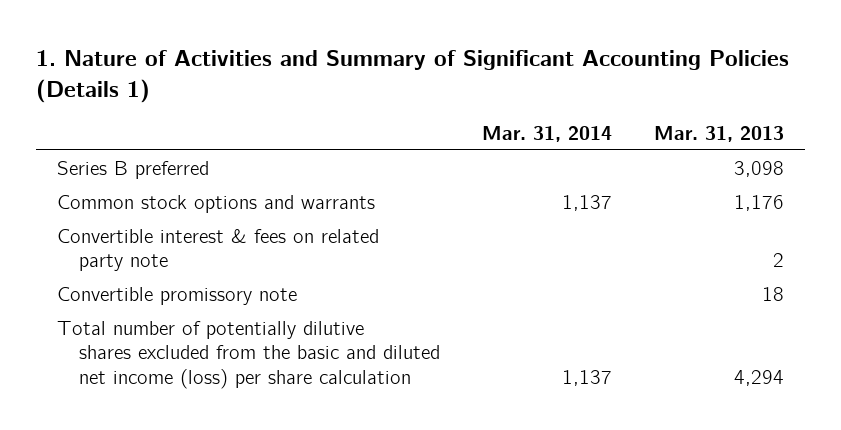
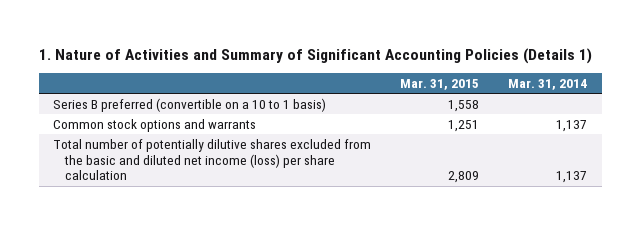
[654,125,785,142] Mar. 31, 2013 -> none
none -> [400,79,480,91] Mar. 31, 2015
[56,160,209,179] Series B preferred -> [53,97,327,112] Series B preferred (convertible on a 10 to 1 basis)
[56,228,379,272] Convertible interest & fees on related party note -> none
[56,286,297,305] Convertible promissory note -> none

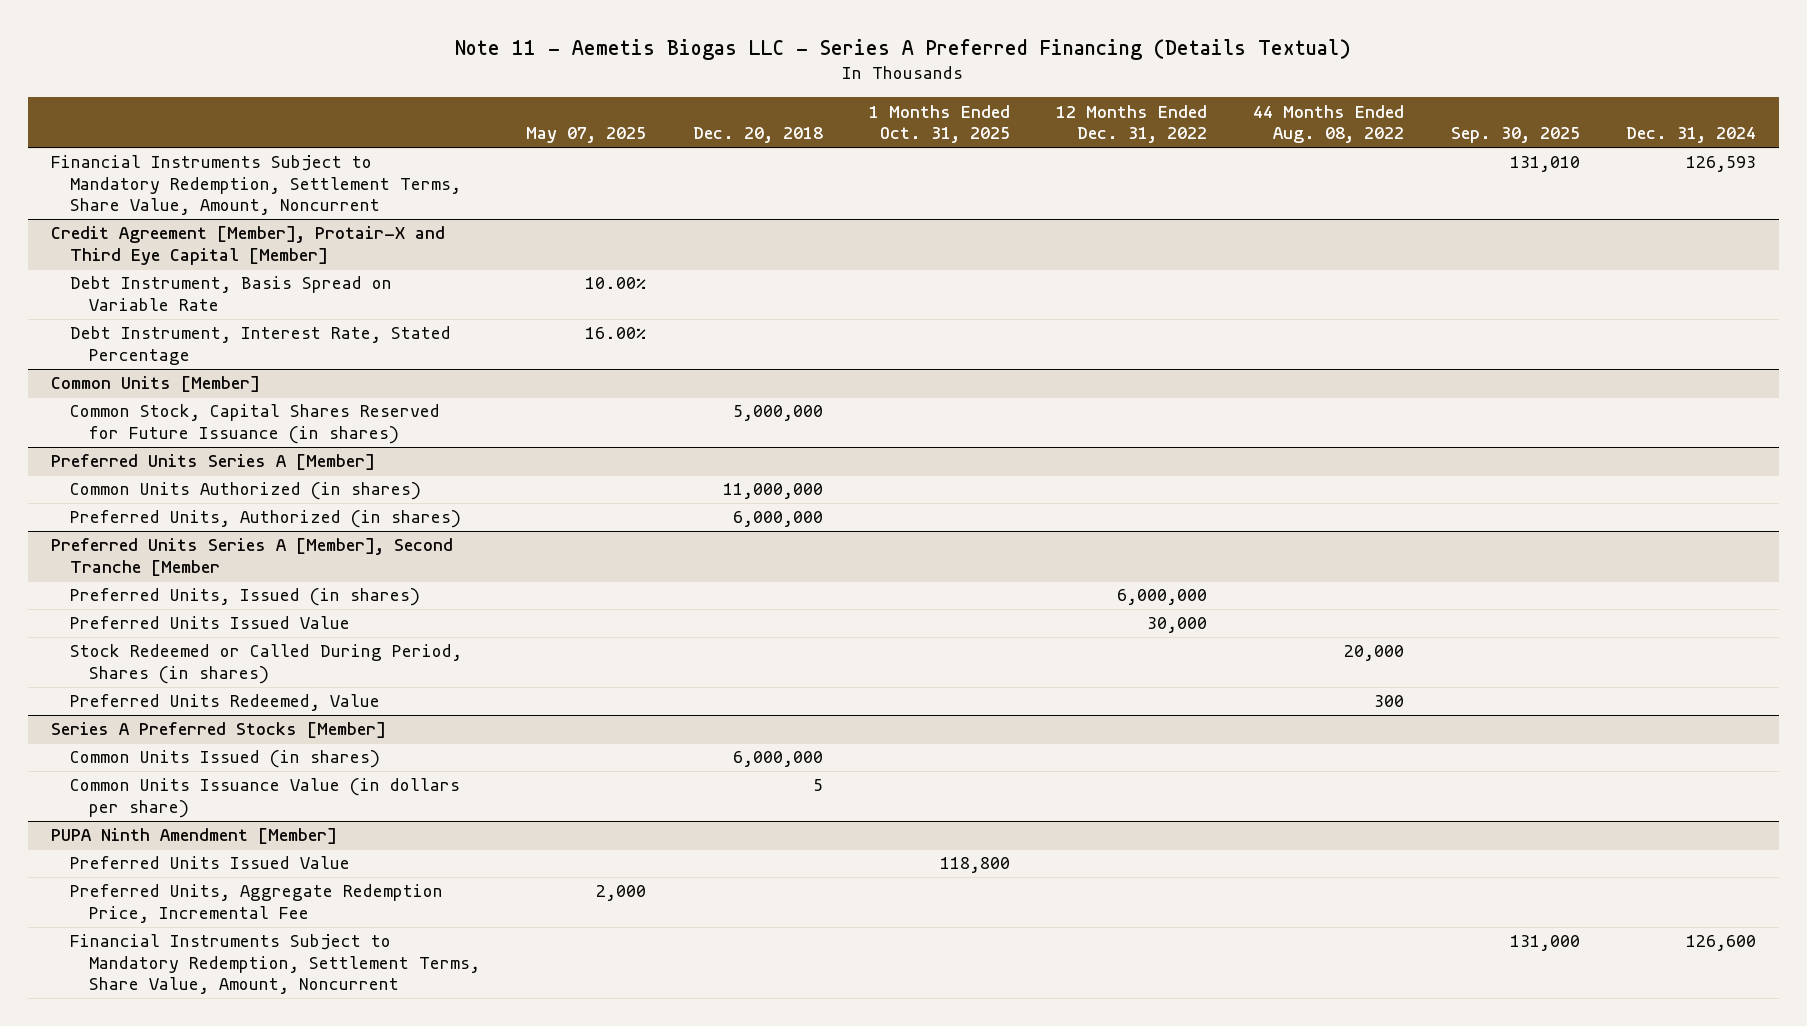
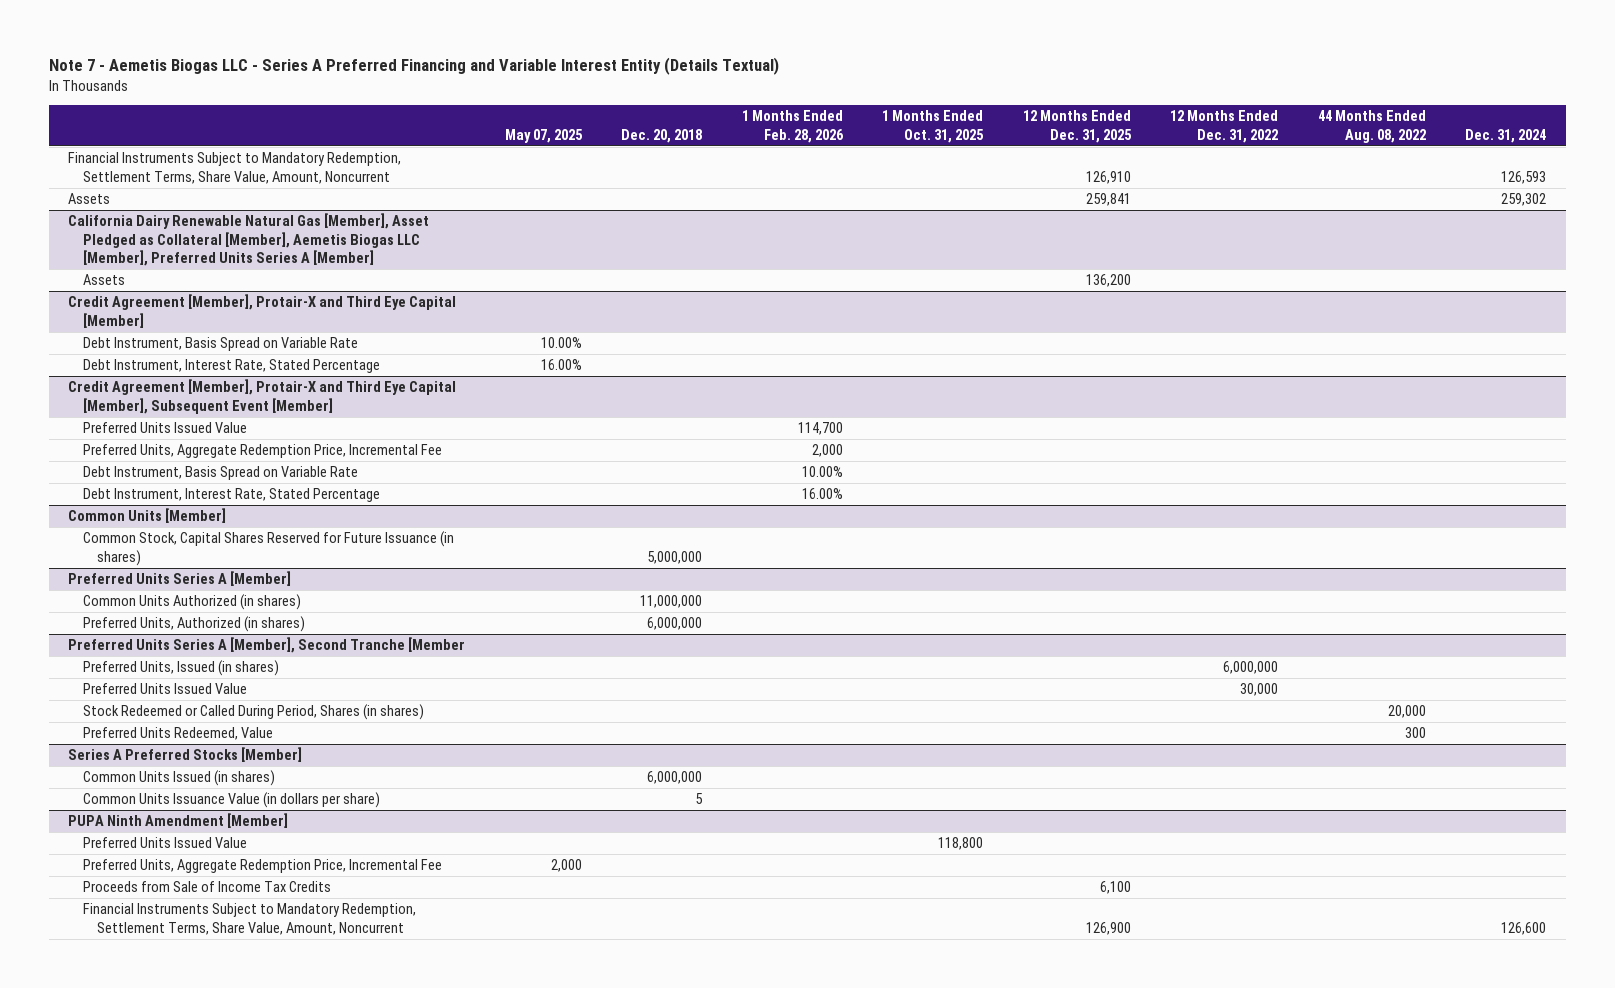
[455,39,1352,61] Note 11 - Aemetis Biogas LLC - Series A Preferred Financing (Details Textual) -> [48,57,779,76] Note 7 - Aemetis Biogas LLC - Series A Preferred Financing and Variable Interest Entity (Details Textual)
[1450,127,1580,144] Sep. 30, 2025 -> none
none -> [741,110,844,143] 1 Months Ended Feb. 28, 2026
none -> [1022,110,1132,143] 12 Months Ended Dec. 31, 2025
none -> [68,193,111,205] Assets
none -> [68,213,430,266] California Dairy Renewable Natural Gas [Member], Asset Pledged as Collateral [Member], Aemetis Biogas LLC [Member], Preferred Units Series A [Member]
none -> [82,274,125,286] Assets
none -> [68,379,457,414] Credit Agreement [Member], Protair-X and Third Eye Capital [Member], Subsequent Event [Member]
none -> [82,422,247,434] Preferred Units Issued Value
none -> [82,444,442,459] Preferred Units, Aggregate Redemption Price, Incremental Fee
none -> [82,466,358,481] Debt Instrument, Basis Spread on Variable Rate
none -> [82,488,380,503] Debt Instrument, Interest Rate, Stated Percentage
none -> [82,881,331,893] Proceeds from Sale of Income Tax Credits

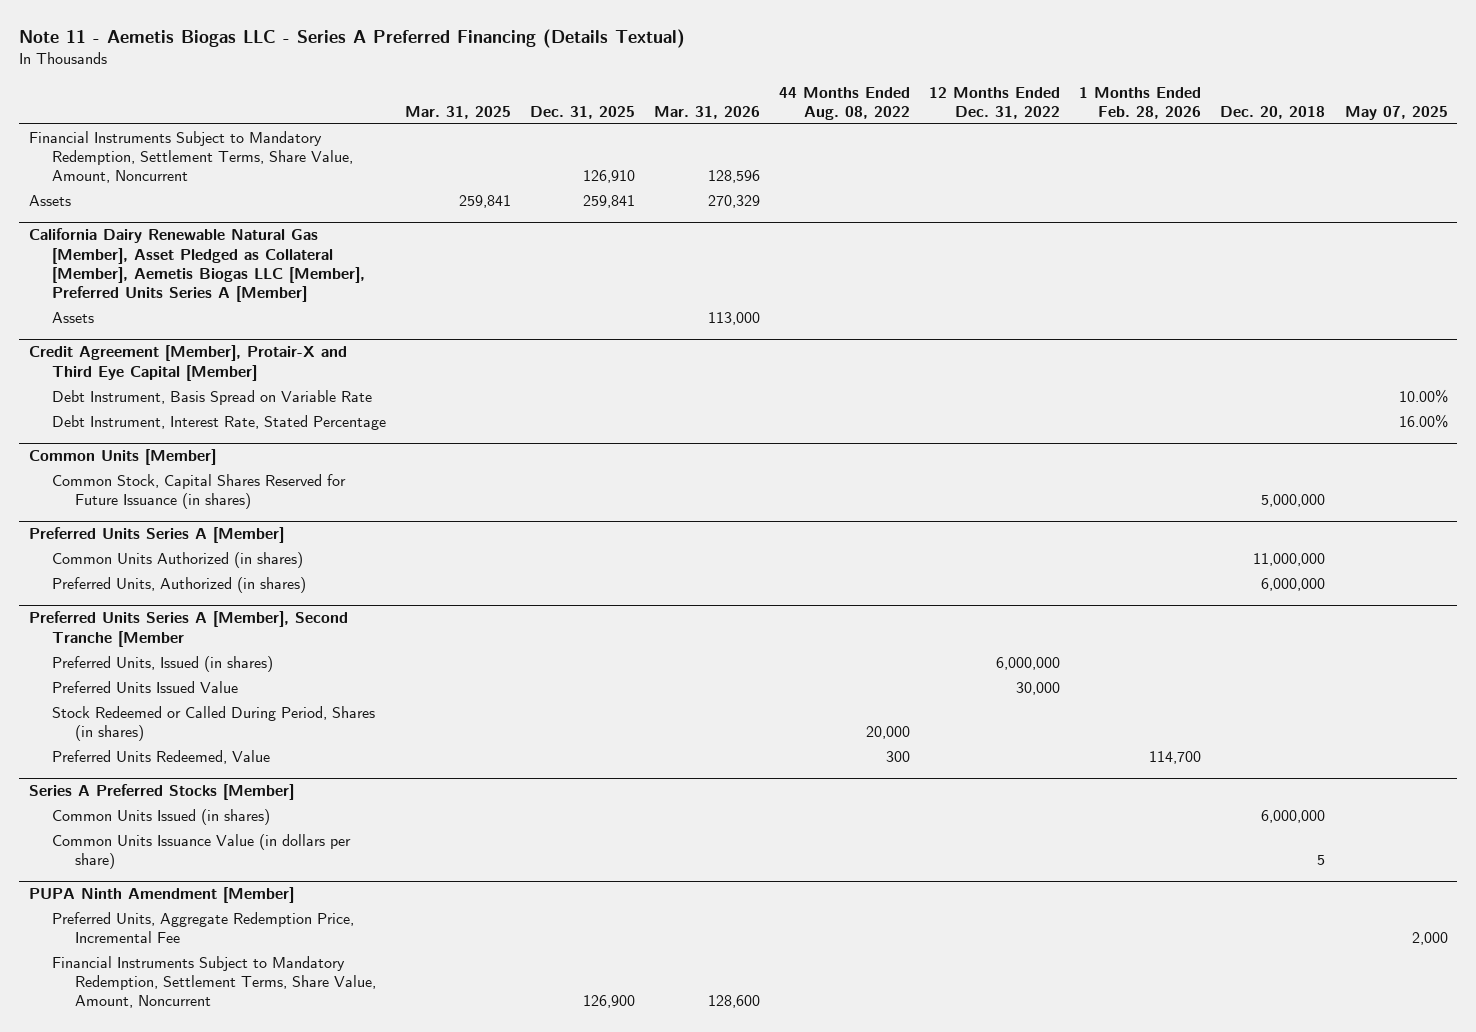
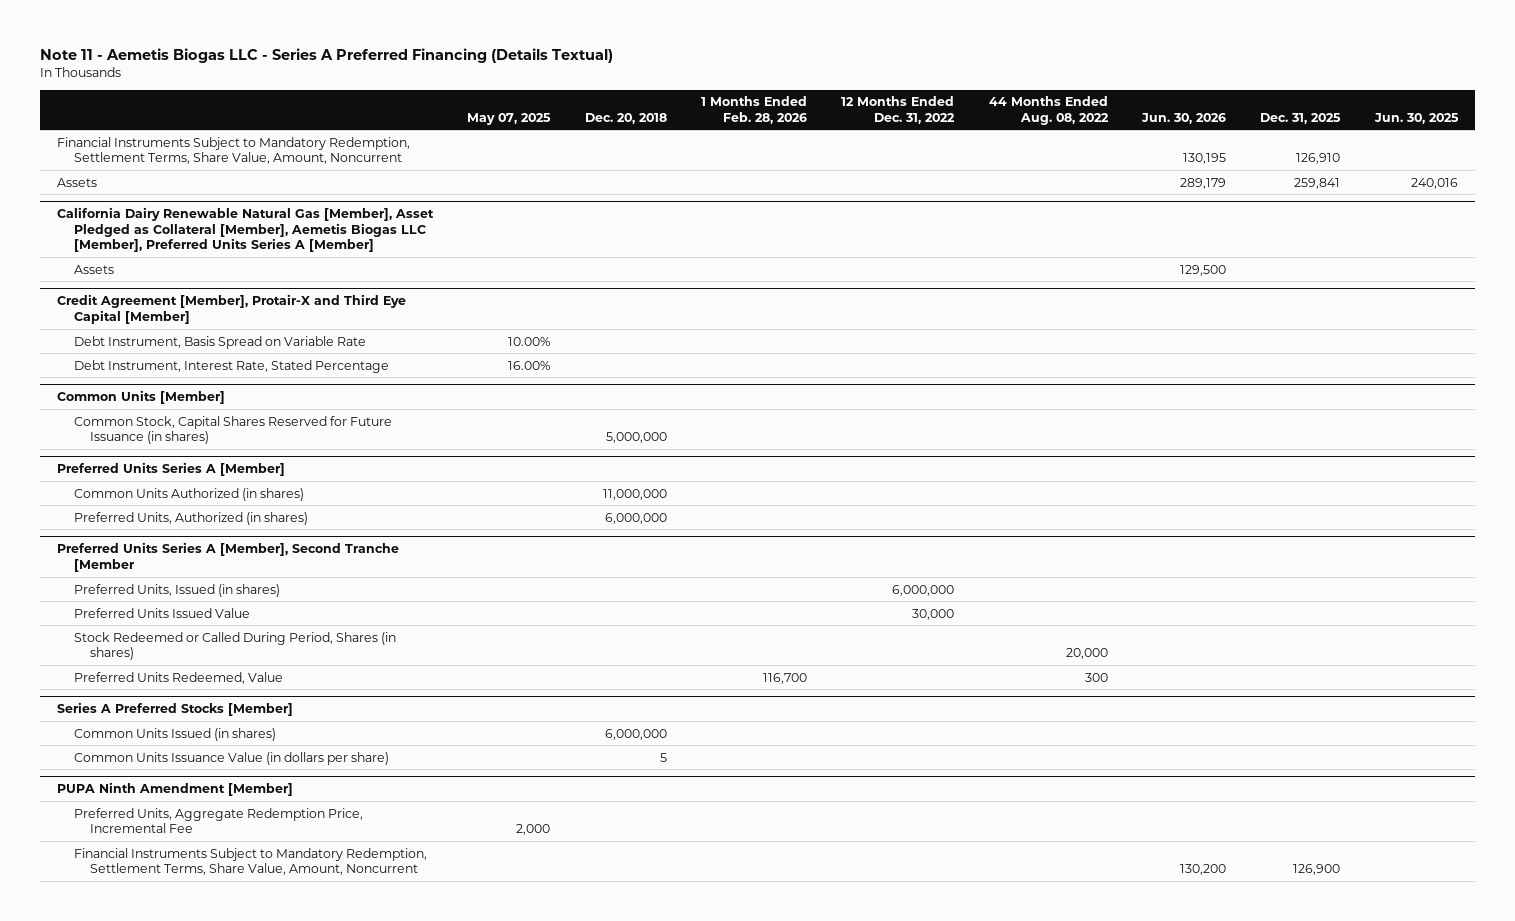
[404,106,511,120] Mar. 31, 2025 -> none
[654,106,761,120] Mar. 31, 2026 -> none
none -> [1141,112,1227,124] Jun. 30, 2026
none -> [1373,112,1459,124] Jun. 30, 2025
[1149,750,1202,764] 114,700 -> [763,672,808,684] 116,700

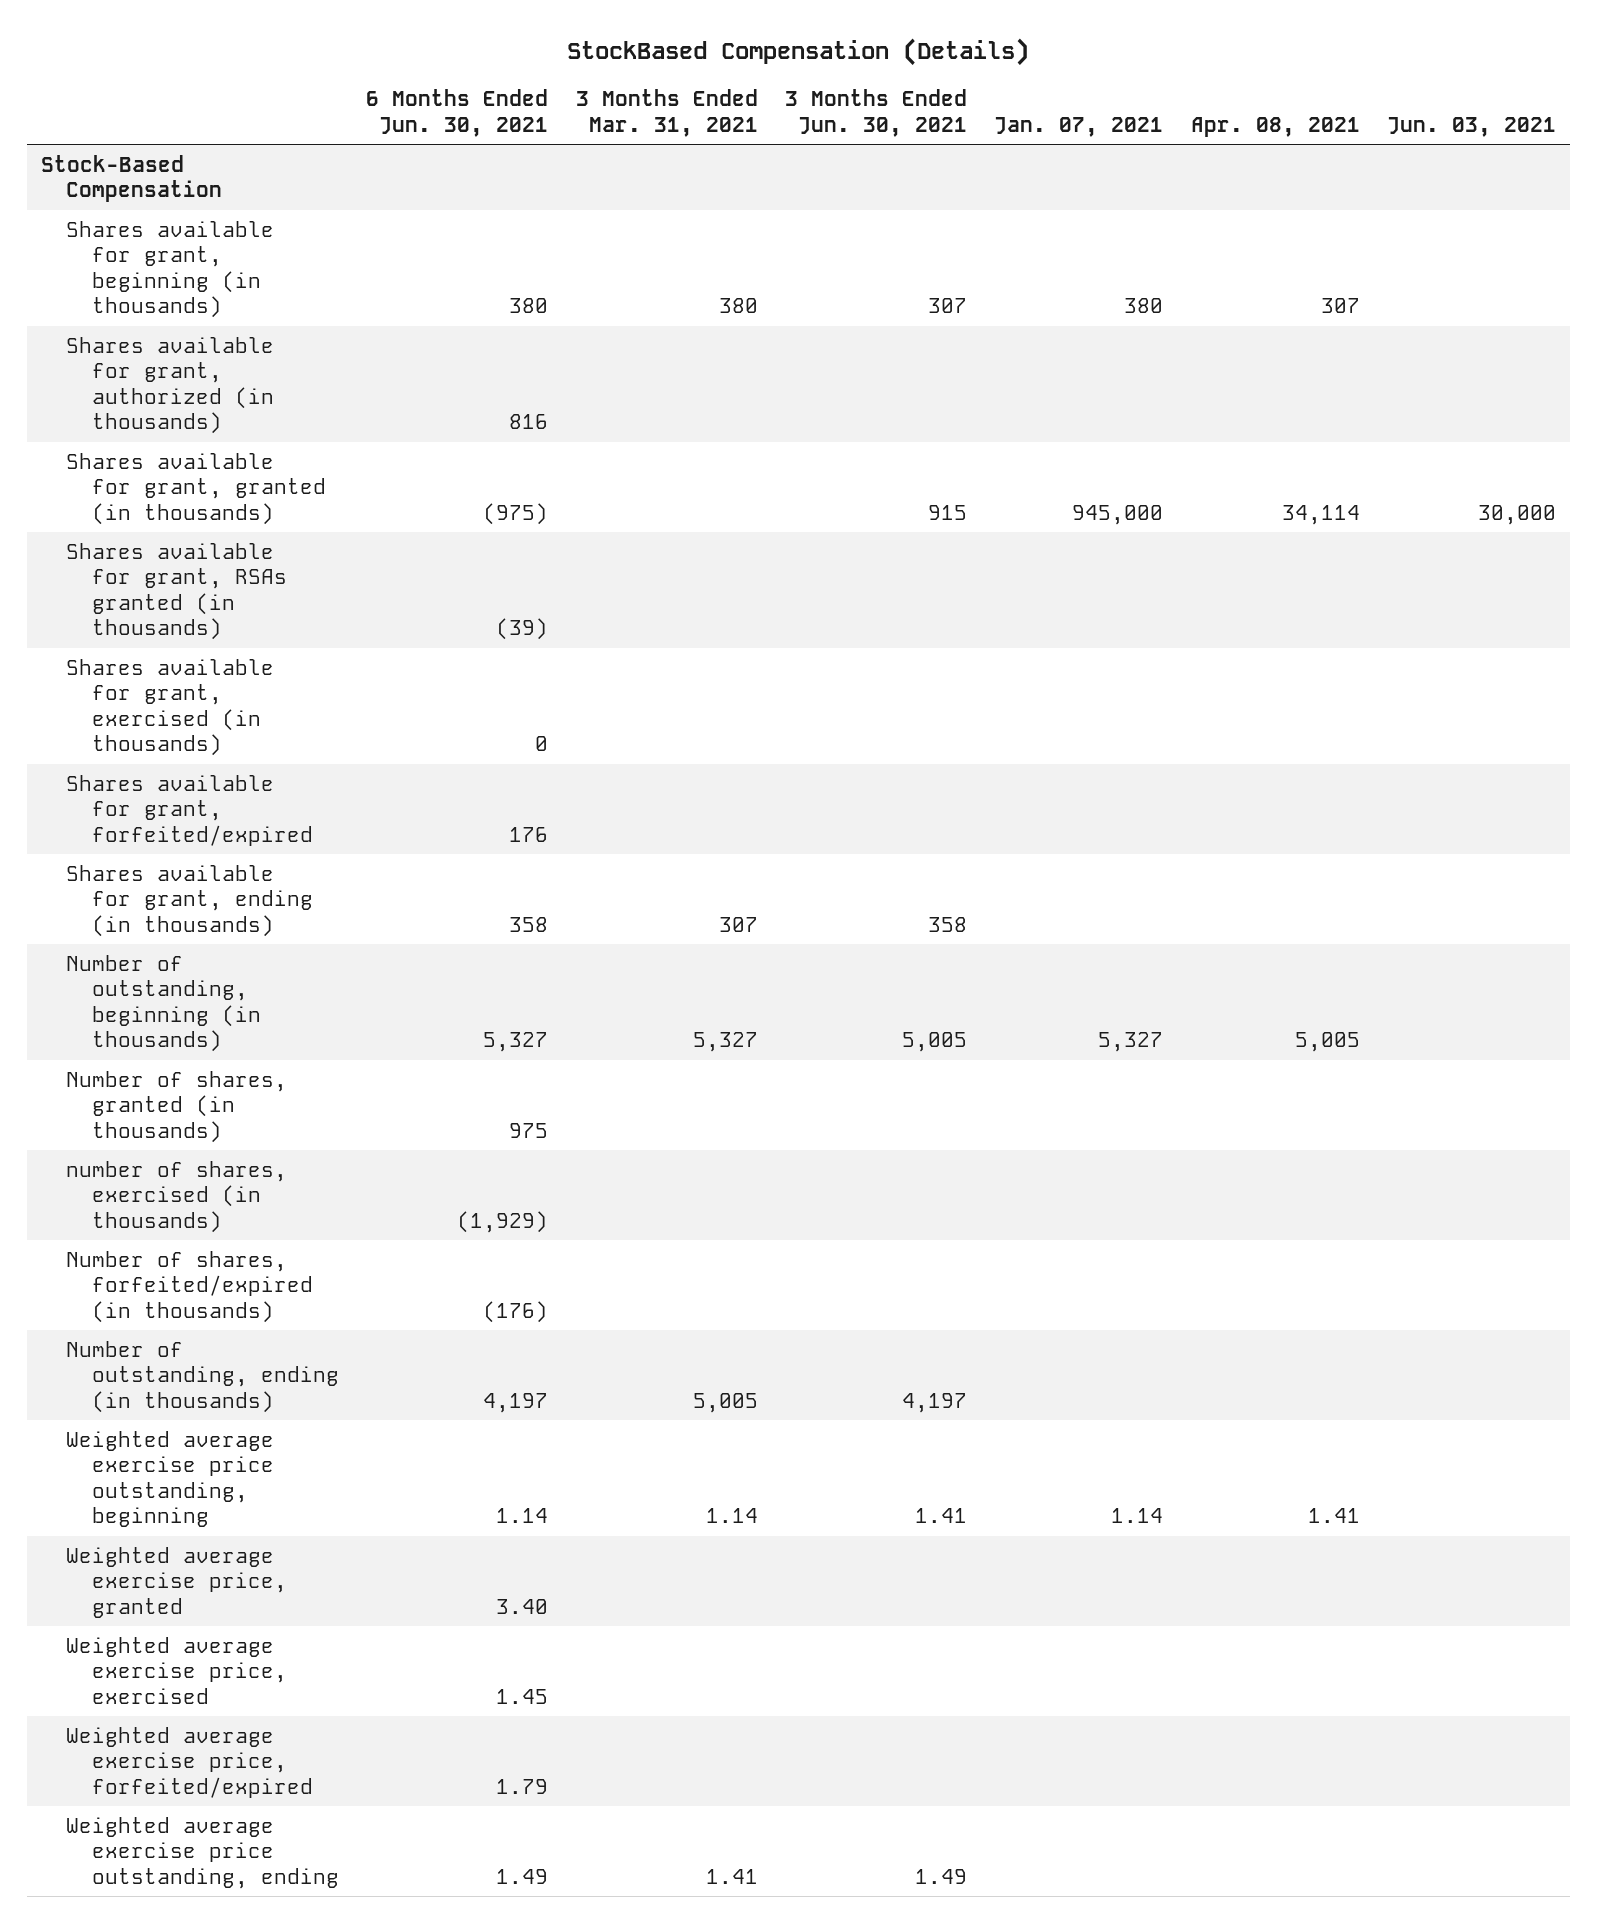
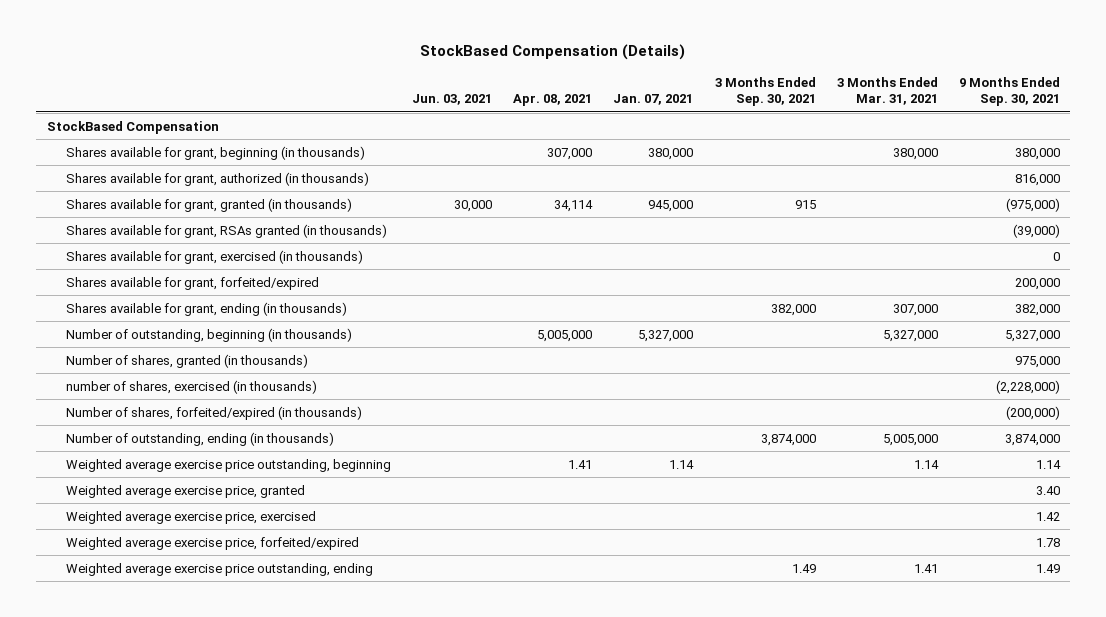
[366,89,549,137] 6 Months Ended Jun. 30, 2021 -> none
[785,89,968,137] 3 Months Ended Jun. 30, 2021 -> none
none -> [714,76,816,107] 3 Months Ended Sep. 30, 2021
none -> [958,76,1060,107] 9 Months Ended Sep. 30, 2021
[40,154,223,203] Stock-Based Compensation -> [46,120,219,134] StockBased Compensation
[718,298,758,314] 380 -> [892,147,938,160] 380,000
[1124,298,1164,314] 380 -> [648,147,694,160] 380,000
[1320,298,1360,314] 307 -> [547,147,593,160] 307,000
[718,916,758,932] 307 -> [892,303,938,316] 307,000
[692,1032,758,1053] 5,327 -> [882,329,938,342] 5,327,000
[1098,1032,1164,1053] 5,327 -> [638,329,694,342] 5,327,000
[1294,1032,1360,1053] 5,005 -> [537,329,593,342] 5,005,000
[692,1392,758,1413] 5,005 -> [882,433,938,446] 5,005,000

